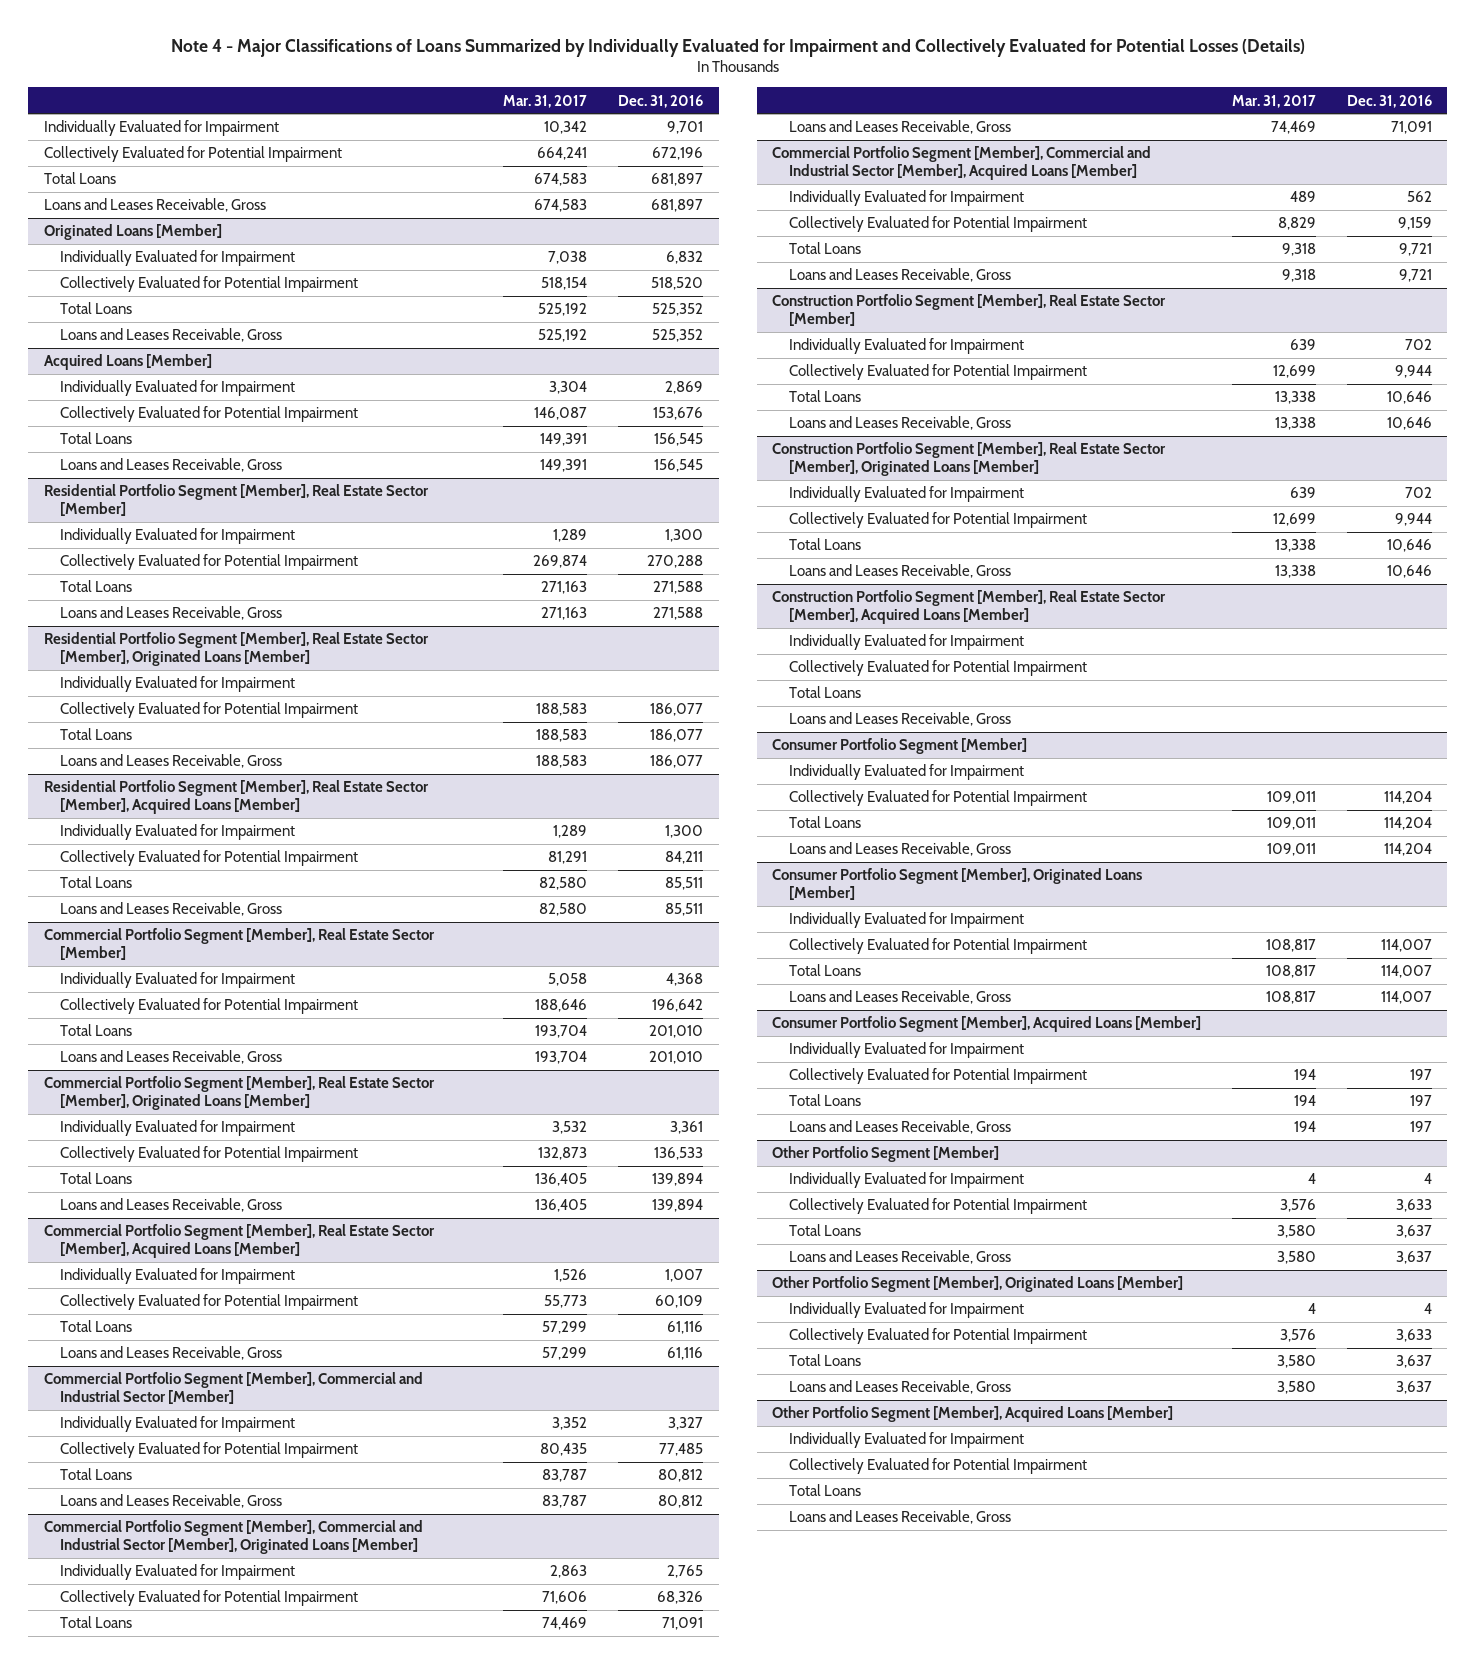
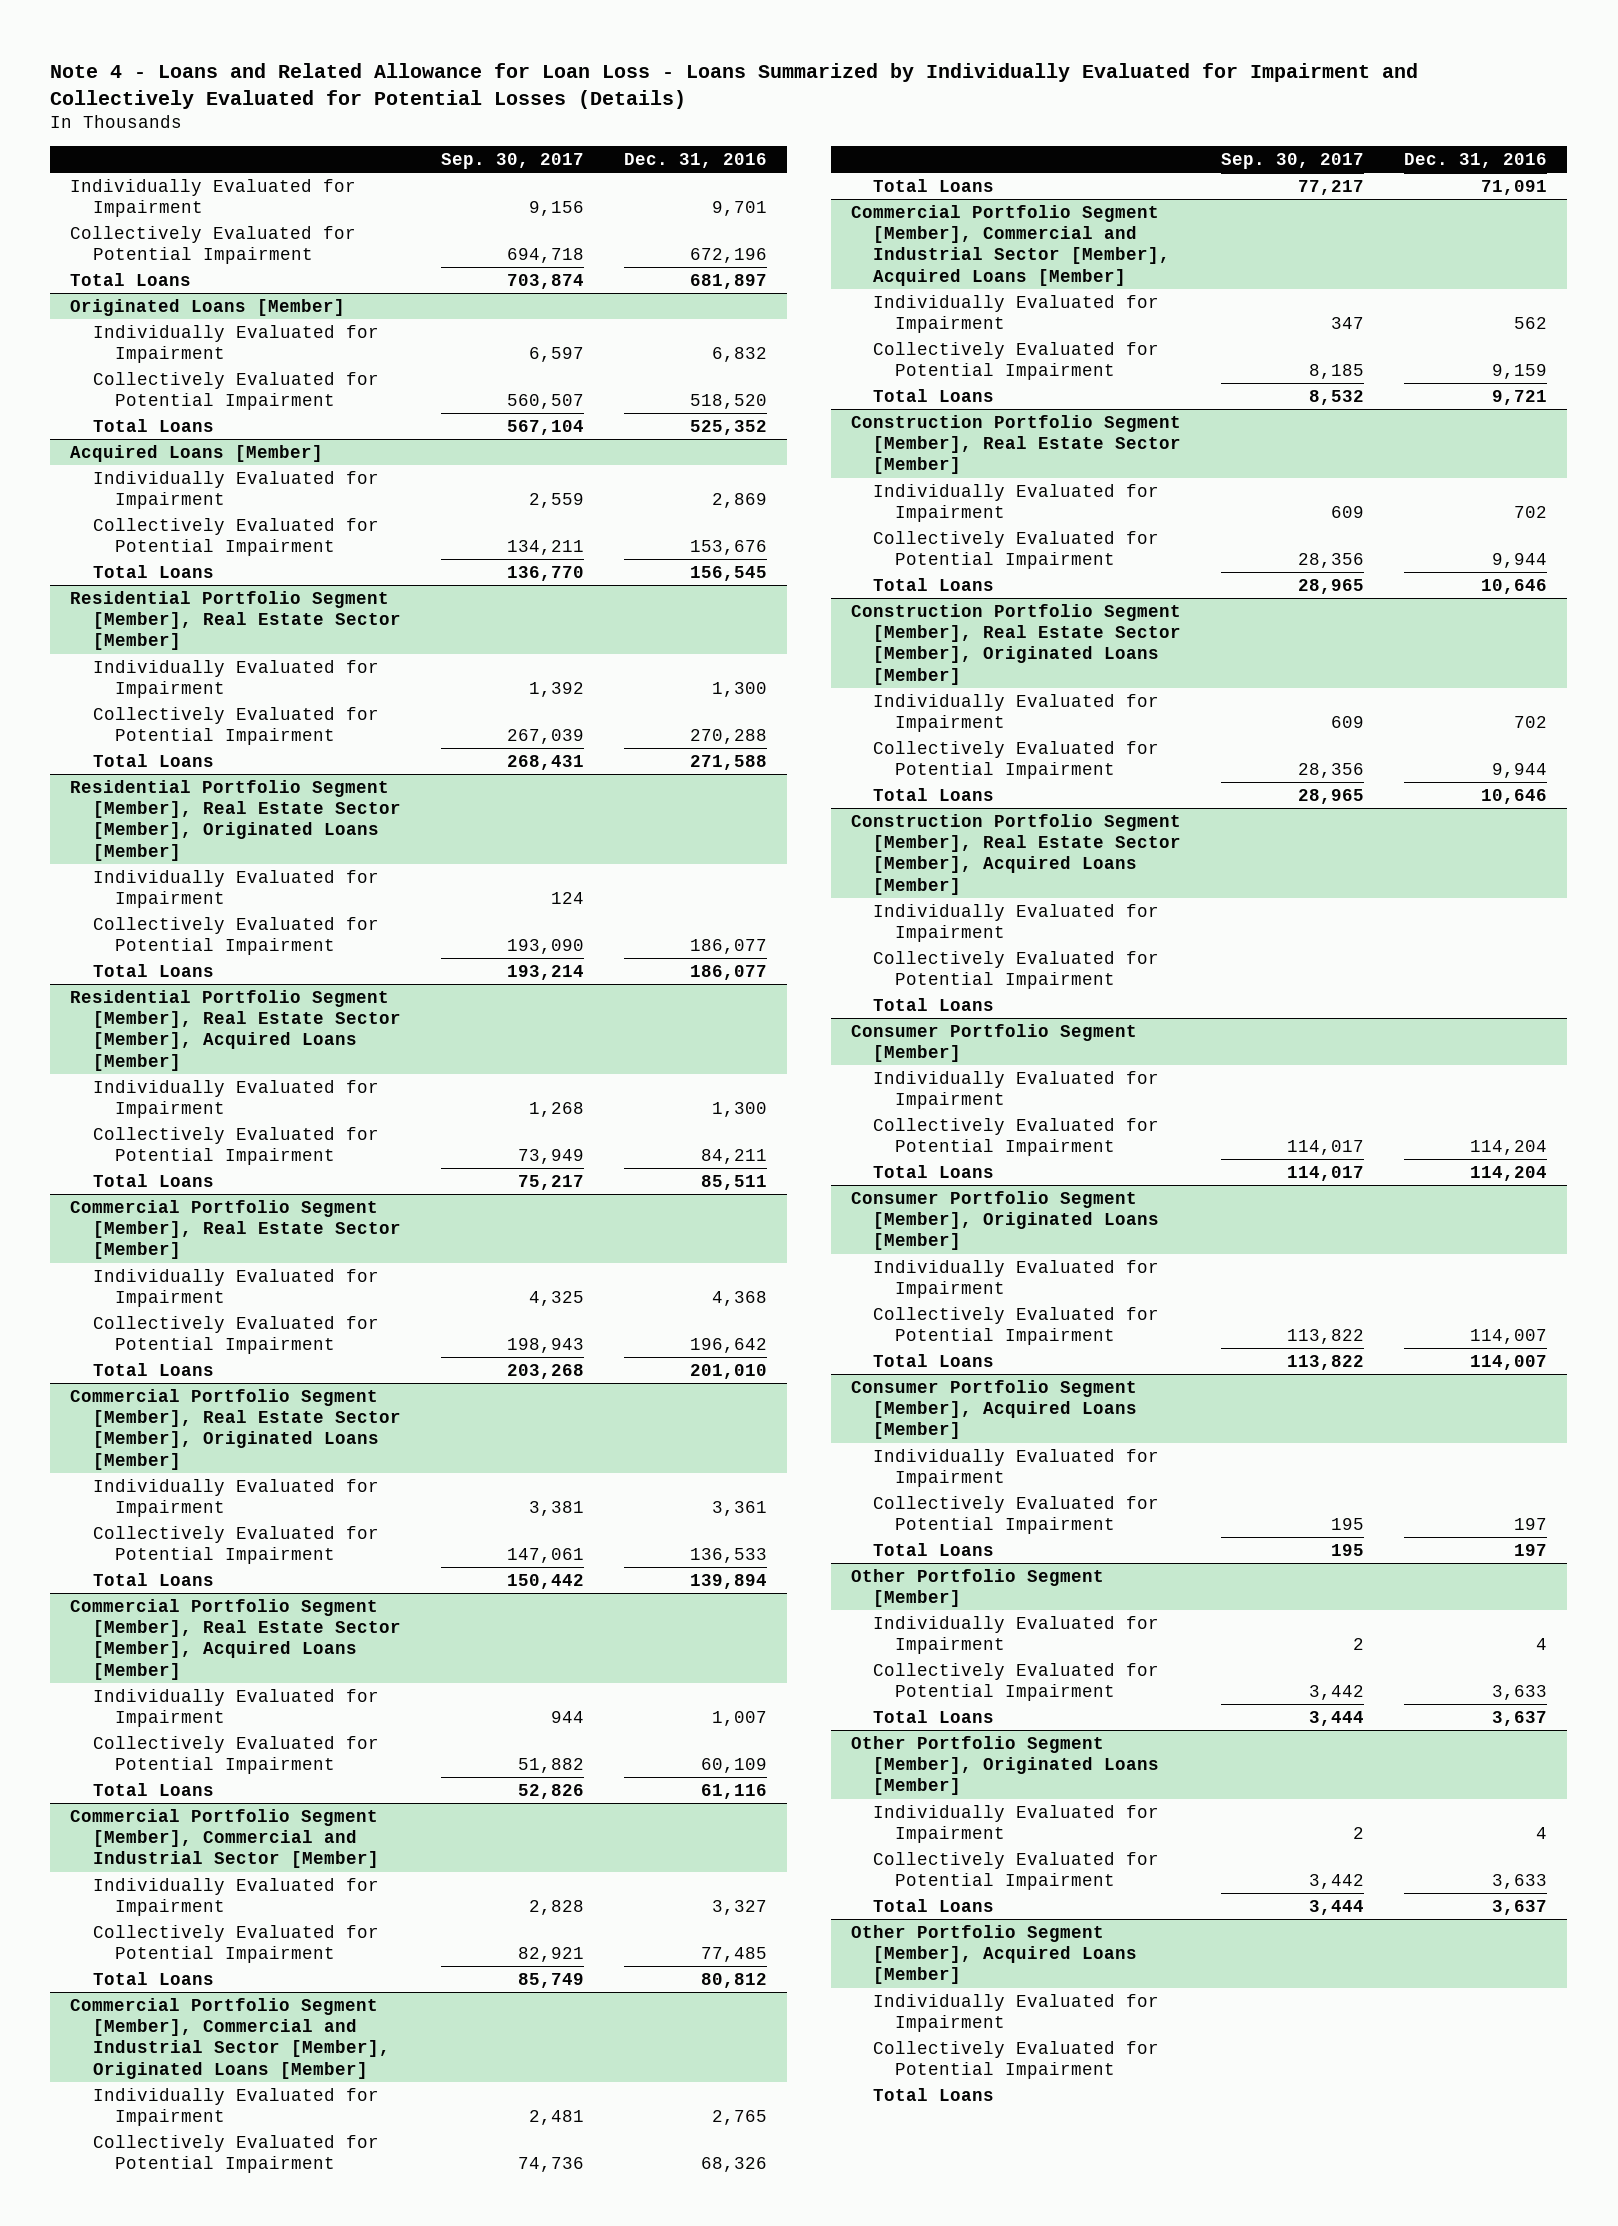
[170,38,1305,57] Note 4 - Major Classifications of Loans Summarized by Individually Evaluated for Impairment and Collectively Evaluated for Potential Losses (Details) -> [50,62,1419,109] Note 4 - Loans and Related Allowance for Loan Loss - Loans Summarized by Individually Evaluated for Impairment and Collectively Evaluated for Potential Losses (Details)
[503,94,588,108] Mar. 31, 2017 -> none
none -> [440,152,584,169] Sep. 30, 2017
[43,198,266,213] Loans and Leases Receivable, Gross -> none
[60,328,283,343] Loans and Leases Receivable, Gross -> none
[60,458,283,473] Loans and Leases Receivable, Gross -> none
[60,606,283,621] Loans and Leases Receivable, Gross -> none
[60,754,283,769] Loans and Leases Receivable, Gross -> none
[60,902,283,917] Loans and Leases Receivable, Gross -> none
[60,1050,283,1065] Loans and Leases Receivable, Gross -> none
[60,1198,283,1213] Loans and Leases Receivable, Gross -> none
[60,1346,283,1361] Loans and Leases Receivable, Gross -> none
[60,1494,283,1509] Loans and Leases Receivable, Gross -> none
[788,120,1011,135] Loans and Leases Receivable, Gross -> none
[788,268,1011,283] Loans and Leases Receivable, Gross -> none
[788,416,1011,431] Loans and Leases Receivable, Gross -> none
[788,564,1011,579] Loans and Leases Receivable, Gross -> none
[788,712,1011,727] Loans and Leases Receivable, Gross -> none
[788,842,1011,857] Loans and Leases Receivable, Gross -> none
[788,990,1011,1005] Loans and Leases Receivable, Gross -> none
[788,1120,1011,1135] Loans and Leases Receivable, Gross -> none
[788,1250,1011,1265] Loans and Leases Receivable, Gross -> none
[788,1380,1011,1395] Loans and Leases Receivable, Gross -> none
[788,1510,1011,1525] Loans and Leases Receivable, Gross -> none

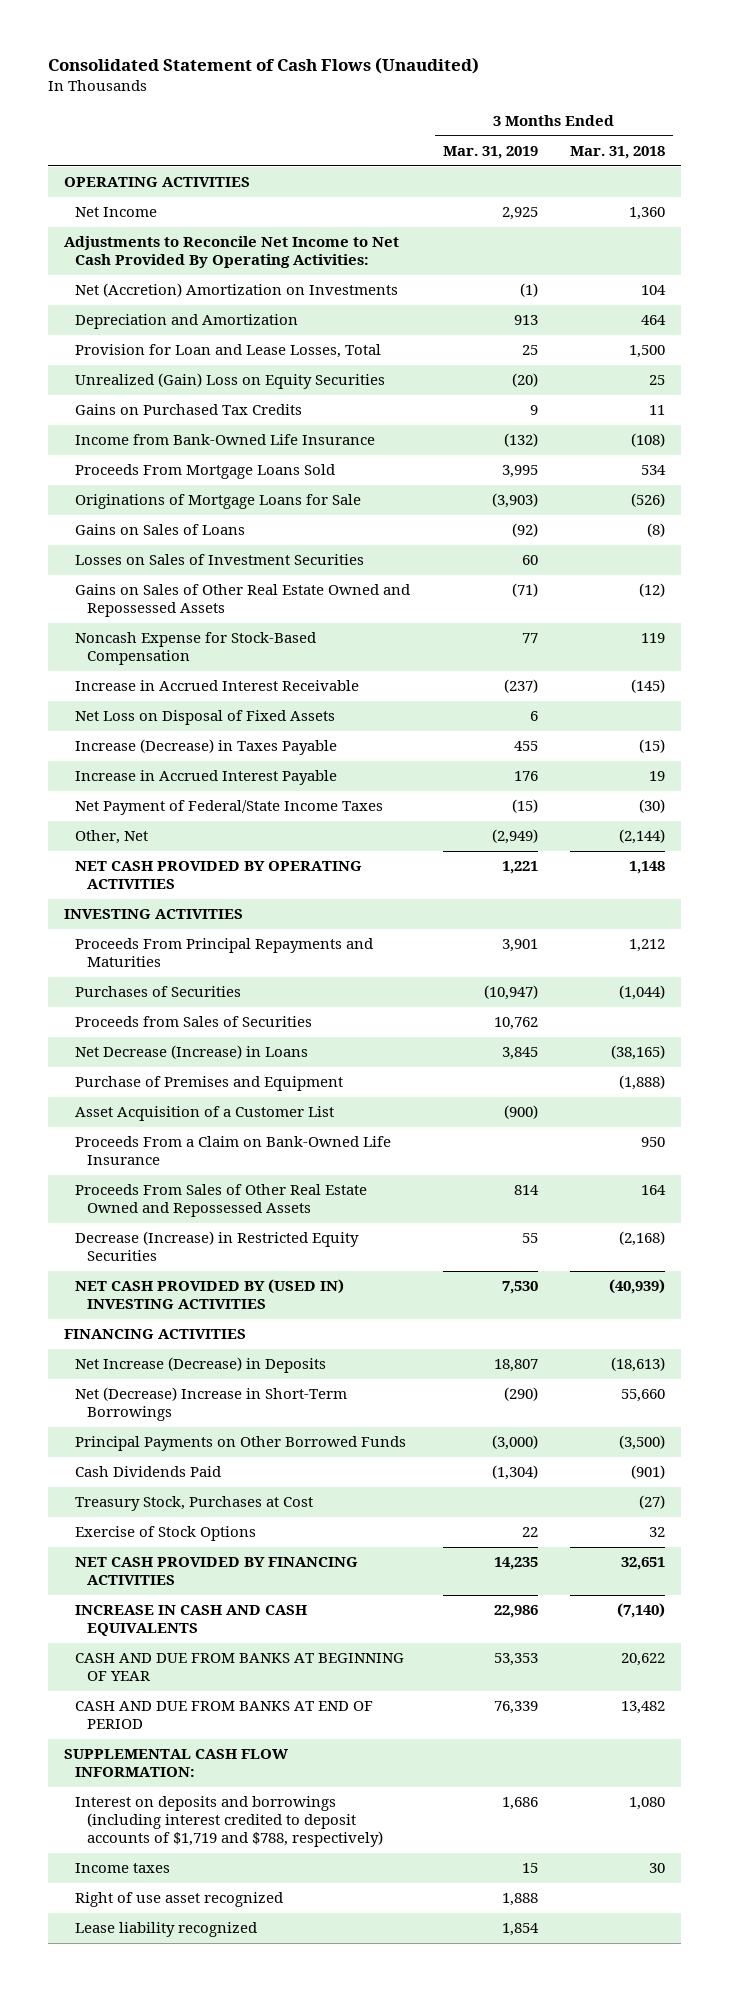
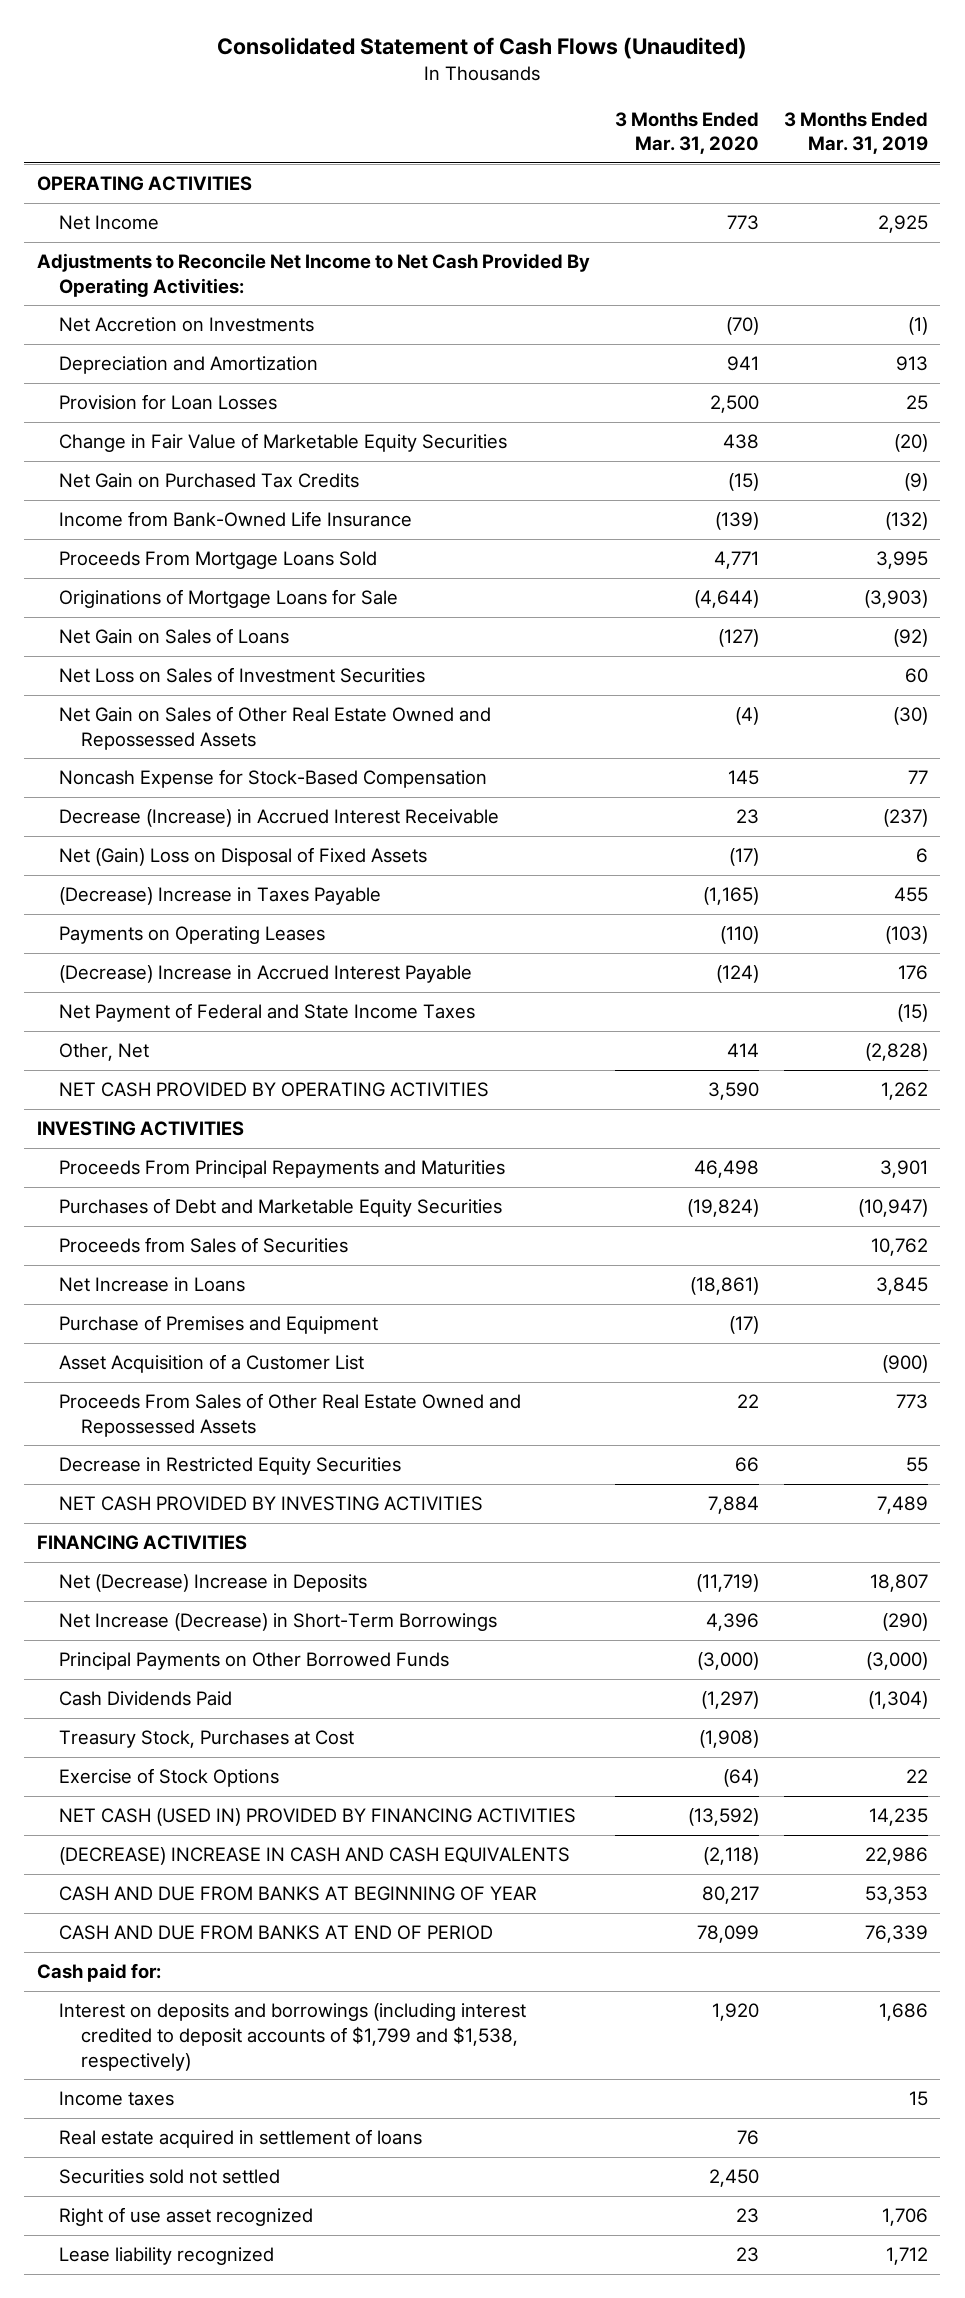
[569,146,665,160] Mar. 31, 2018 -> none
none -> [614,111,759,155] 3 Months Ended Mar. 31, 2020
[75,283,399,298] Net (Accretion) Amortization on Investments -> [58,317,314,333] Net Accretion on Investments
[75,373,386,390] Unrealized (Gain) Loss on Equity Securities -> none
[75,344,382,359] Provision for Loan and Lease Losses, Total -> [58,394,277,411] Provision for Loan Losses
none -> [58,433,507,453] Change in Fair Value of Marketable Equity Securities
[75,404,303,416] Gains on Purchased Tax Credits -> [58,473,359,489] Net Gain on Purchased Tax Credits
[529,405,538,416] 9 -> [903,473,928,492] (9)
[75,524,246,536] Gains on Sales of Loans -> [58,628,289,645] Net Gain on Sales of Loans
[75,554,365,566] Losses on Sales of Investment Securities -> [58,667,425,684] Net Loss on Sales of Investment Securities
[75,584,411,618] Gains on Sales of Other Real Estate Owned and Repossessed Assets -> [58,706,491,750] Net Gain on Sales of Other Real Estate Owned and Repossessed Assets
[511,583,538,598] (71) -> [892,707,928,726] (30)
[75,680,360,692] Increase in Accrued Interest Receivable -> [58,809,499,828] Decrease (Increase) in Accrued Interest Receivable
[75,710,336,726] Net Loss on Disposal of Fixed Assets -> [58,847,427,867] Net (Gain) Loss on Disposal of Fixed Assets
[75,739,338,756] Increase (Decrease) in Taxes Payable -> [58,887,381,906] (Decrease) Increase in Taxes Payable
none -> [58,926,325,945] Payments on Operating Leases
[75,770,338,786] Increase in Accrued Interest Payable -> [58,965,472,984] (Decrease) Increase in Accrued Interest Payable
[75,800,384,816] Net Payment of Federal/State Income Taxes -> [58,1003,475,1023] Net Payment of Federal and State Income Taxes
[491,829,538,845] (2,949) -> [864,1043,928,1062] (2,828)
[501,861,538,875] 1,221 -> [880,1082,928,1101] 1,262
[75,986,242,998] Purchases of Securities -> [58,1198,502,1218] Purchases of Debt and Marketable Equity Securities
[75,1045,309,1060] Net Decrease (Increase) in Loans -> [58,1277,245,1293] Net Increase in Loans
[75,1136,392,1166] Proceeds From a Claim on Bank-Owned Life Insurance -> none
[513,1185,539,1196] 814 -> [895,1394,928,1410] 773
[75,1231,360,1262] Decrease (Increase) in Restricted Equity Securities -> [58,1457,401,1476] Decrease in Restricted Equity Securities
[75,1279,345,1310] NET CASH PROVIDED BY (USED IN) INVESTING ACTIVITIES -> [58,1496,483,1512] NET CASH PROVIDED BY INVESTING ACTIVITIES
[501,1281,538,1295] 7,530 -> [876,1496,928,1515] 7,489
[75,1357,327,1374] Net Increase (Decrease) in Deposits -> [58,1574,367,1593] Net (Decrease) Increase in Deposits
[75,1387,348,1422] Net (Decrease) Increase in Short-Term Borrowings -> [58,1613,497,1632] Net Increase (Decrease) in Short-Term Borrowings
[75,1557,359,1586] NET CASH PROVIDED BY FINANCING ACTIVITIES -> [58,1808,576,1827] NET CASH (USED IN) PROVIDED BY FINANCING ACTIVITIES
[75,1605,308,1637] INCREASE IN CASH AND CASH EQUIVALENTS -> [58,1847,570,1866] (DECREASE) INCREASE IN CASH AND CASH EQUIVALENTS
[63,1749,288,1778] SUPPLEMENTAL CASH FLOW INFORMATION: -> none
none -> [36,1963,161,1983] Cash paid for:
[75,1796,383,1848] Interest on deposits and borrowings (including interest credited to deposit accounts of $1,719 and $788, respectively) -> [58,2003,526,2071] Interest on deposits and borrowings (including interest credited to deposit accounts of $1,799 and $1,538, respectively)
none -> [58,2129,422,2149] Real estate acquired in settlement of loans
none -> [58,2169,280,2185] Securities sold not settled
[501,1893,538,1907] 1,888 -> [881,2208,928,2227] 1,706
[501,1923,539,1937] 1,854 -> [885,2247,928,2266] 1,712

